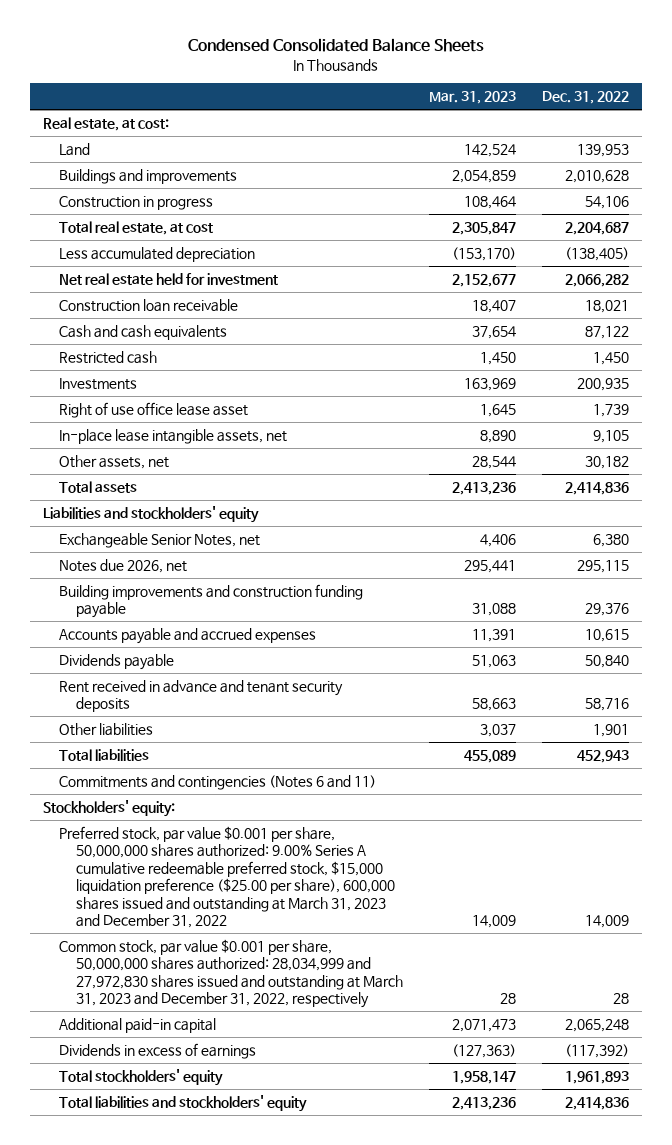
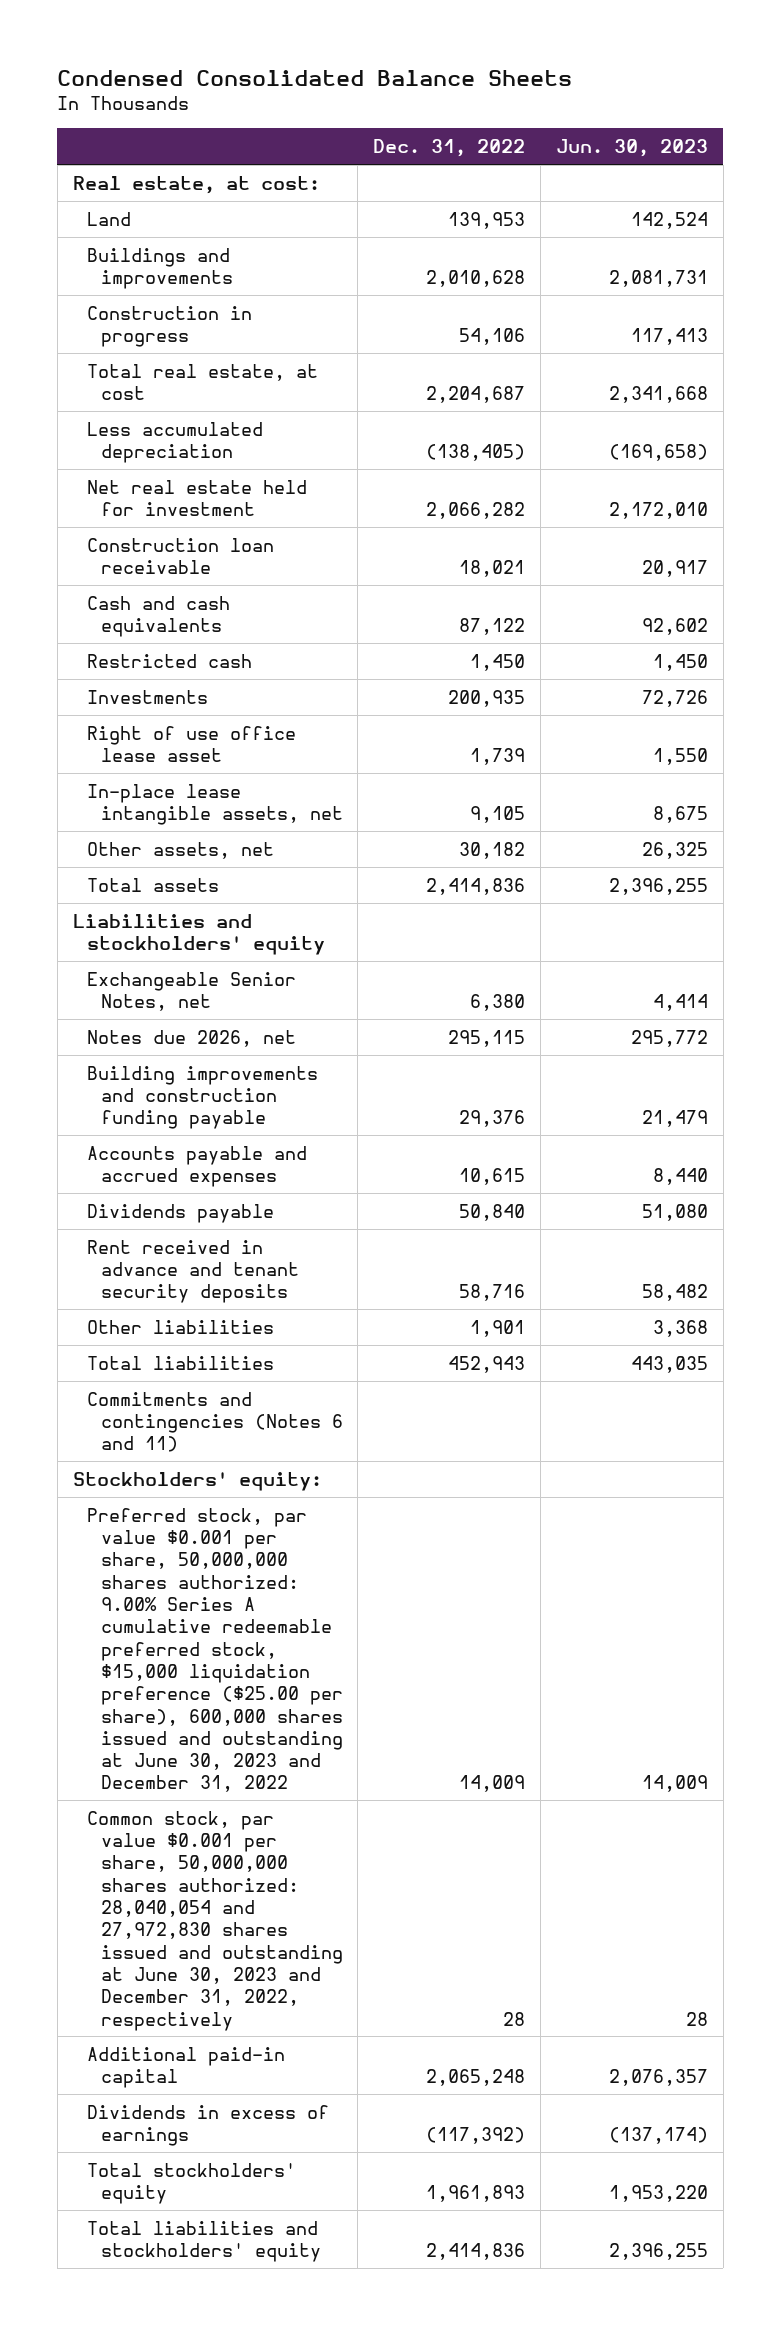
[428,91,516,105] Mar. 31, 2023 -> none
none -> [555,139,708,158] Jun. 30, 2023
[59,825,395,929] Preferred stock, par value $0.001 per share, 50,000,000 shares authorized: 9.00% Series A cumulative redeemable preferred stock, $15,000 liquidation preference ($25.00 per share), 600,000 shares issued and outstanding at March 31, 2023 and December 31, 2022 -> [86,1507,343,1793] Preferred stock, par value $0.001 per share, 50,000,000 shares authorized: 9.00% Series A cumulative redeemable preferred stock, $15,000 liquidation preference ($25.00 per share), 600,000 shares issued and outstanding at June 30, 2023 and December 31, 2022
[59,938,403,1009] Common stock, par value $0.001 per share, 50,000,000 shares authorized: 28,034,999 and 27,972,830 shares issued and outstanding at March 31, 2023 and December 31, 2022, respectively -> [86,1810,343,2031] Common stock, par value $0.001 per share, 50,000,000 shares authorized: 28,040,054 and 27,972,830 shares issued and outstanding at June 30, 2023 and December 31, 2022, respectively

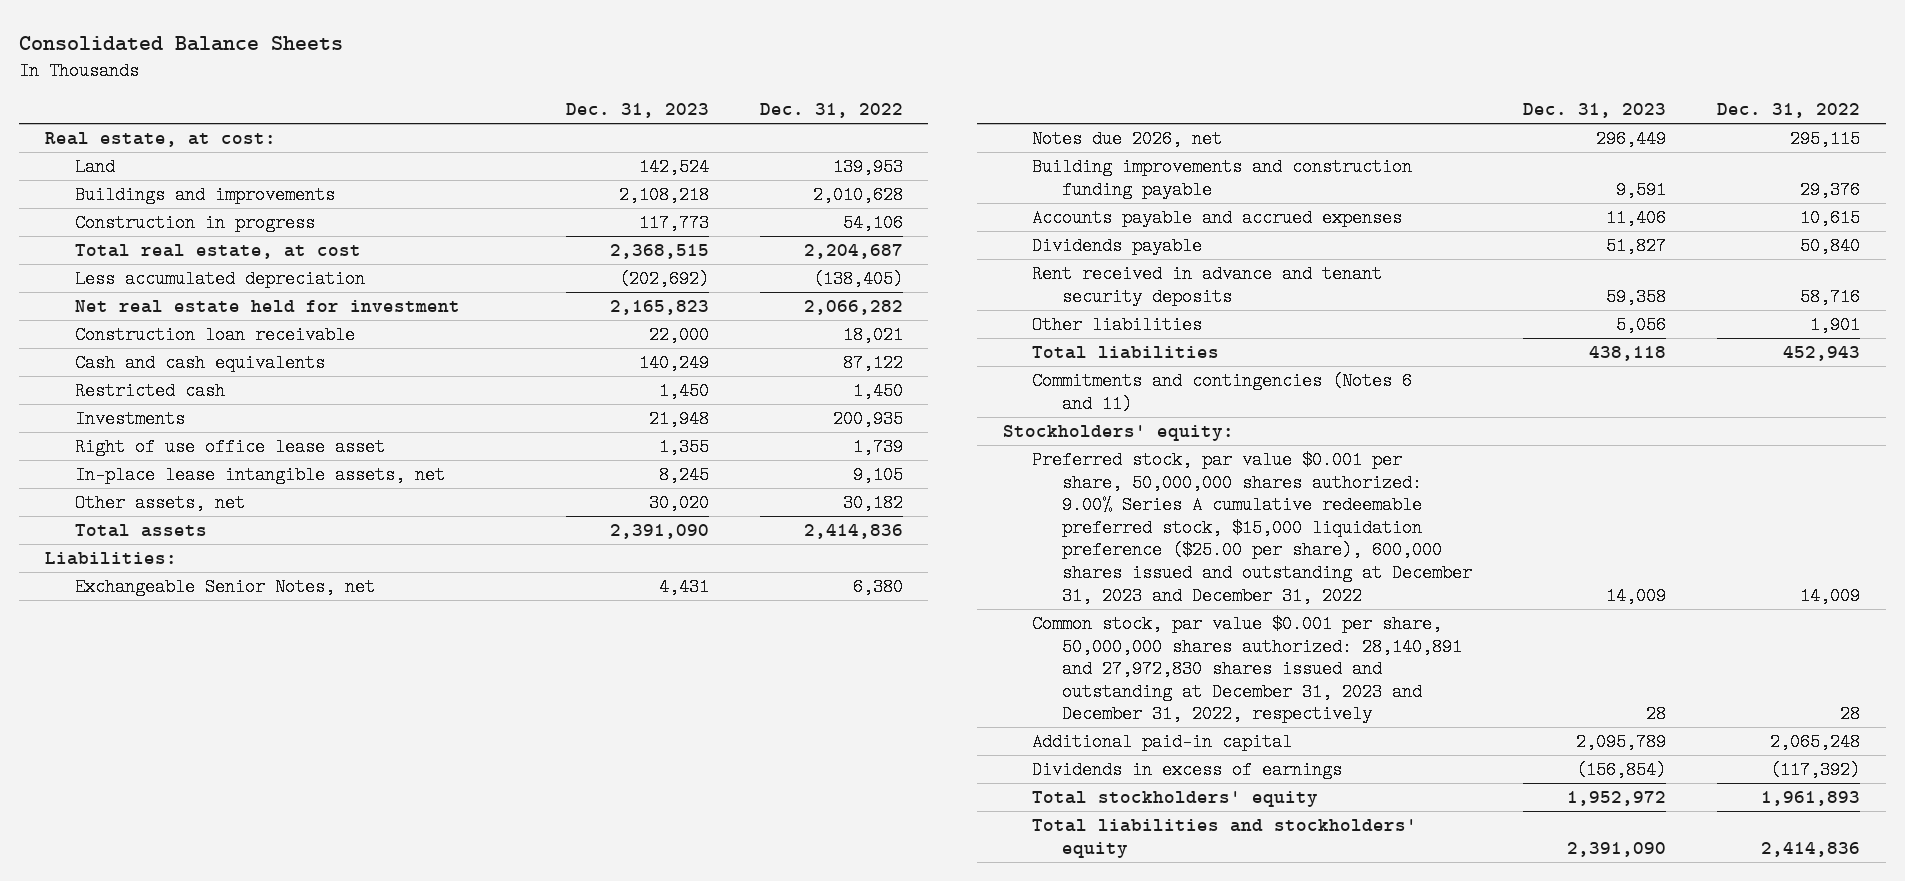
[57,69,573,86] Condensed Consolidated Balance Sheets -> [19,35,344,51] Consolidated Balance Sheets
[555,139,708,158] Jun. 30, 2023 -> none
none -> [565,103,709,119] Dec. 31, 2023
[72,913,325,956] Liabilities and stockholders' equity -> none
none -> [44,551,177,565] Liabilities:
[86,1507,343,1793] Preferred stock, par value $0.001 per share, 50,000,000 shares authorized: 9.00% Series A cumulative redeemable preferred stock, $15,000 liquidation preference ($25.00 per share), 600,000 shares issued and outstanding at June 30, 2023 and December 31, 2022 -> [1032,450,1473,605] Preferred stock, par value $0.001 per share, 50,000,000 shares authorized: 9.00% Series A cumulative redeemable preferred stock, $15,000 liquidation preference ($25.00 per share), 600,000 shares issued and outstanding at December 31, 2023 and December 31, 2022
[86,1810,343,2031] Common stock, par value $0.001 per share, 50,000,000 shares authorized: 28,040,054 and 27,972,830 shares issued and outstanding at June 30, 2023 and December 31, 2022, respectively -> [1032,614,1463,724] Common stock, par value $0.001 per share, 50,000,000 shares authorized: 28,140,891 and 27,972,830 shares issued and outstanding at December 31, 2023 and December 31, 2022, respectively

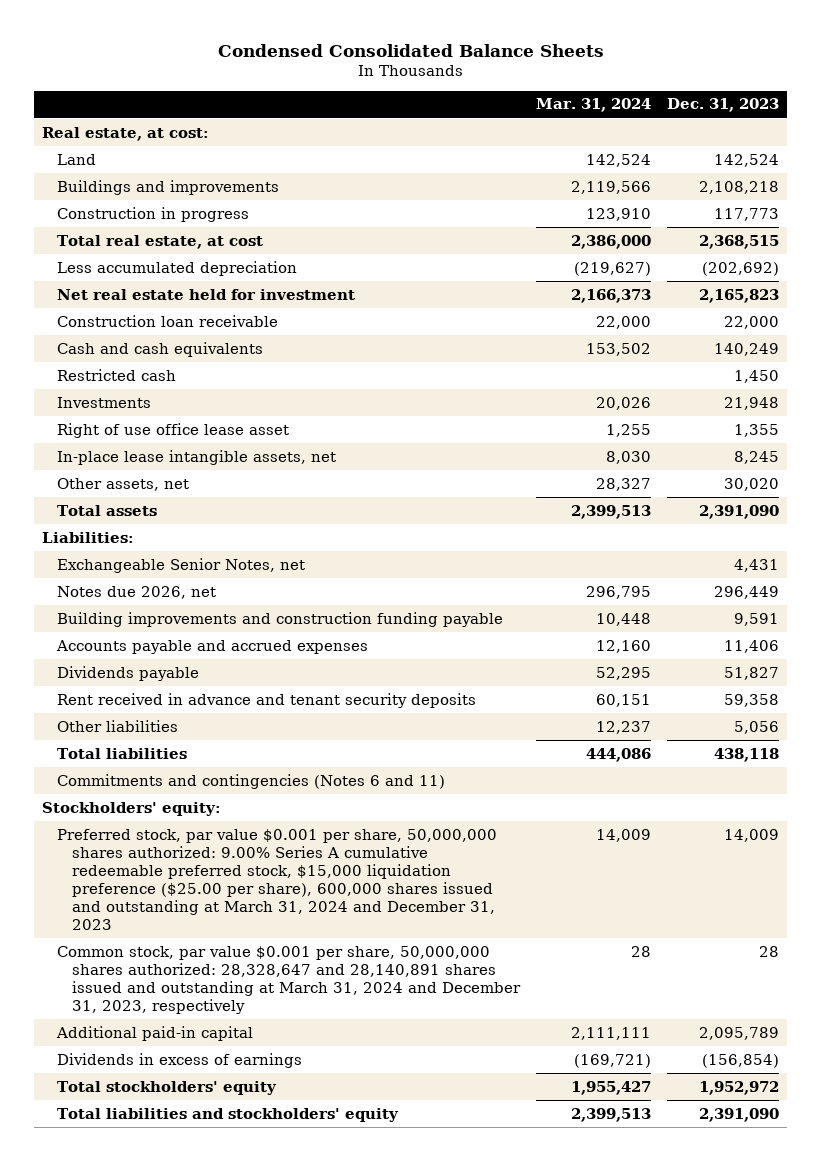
[19,35,344,51] Consolidated Balance Sheets -> [217,43,604,57] Condensed Consolidated Balance Sheets
[759,103,903,119] Dec. 31, 2022 -> none
none -> [536,98,652,113] Mar. 31, 2024
[1032,450,1473,605] Preferred stock, par value $0.001 per share, 50,000,000 shares authorized: 9.00% Series A cumulative redeemable preferred stock, $15,000 liquidation preference ($25.00 per share), 600,000 shares issued and outstanding at December 31, 2023 and December 31, 2022 -> [57,828,498,930] Preferred stock, par value $0.001 per share, 50,000,000 shares authorized: 9.00% Series A cumulative redeemable preferred stock, $15,000 liquidation preference ($25.00 per share), 600,000 shares issued and outstanding at March 31, 2024 and December 31, 2023
[1032,614,1463,724] Common stock, par value $0.001 per share, 50,000,000 shares authorized: 28,140,891 and 27,972,830 shares issued and outstanding at December 31, 2023 and December 31, 2022, respectively -> [57,945,521,1014] Common stock, par value $0.001 per share, 50,000,000 shares authorized: 28,328,647 and 28,140,891 shares issued and outstanding at March 31, 2024 and December 31, 2023, respectively

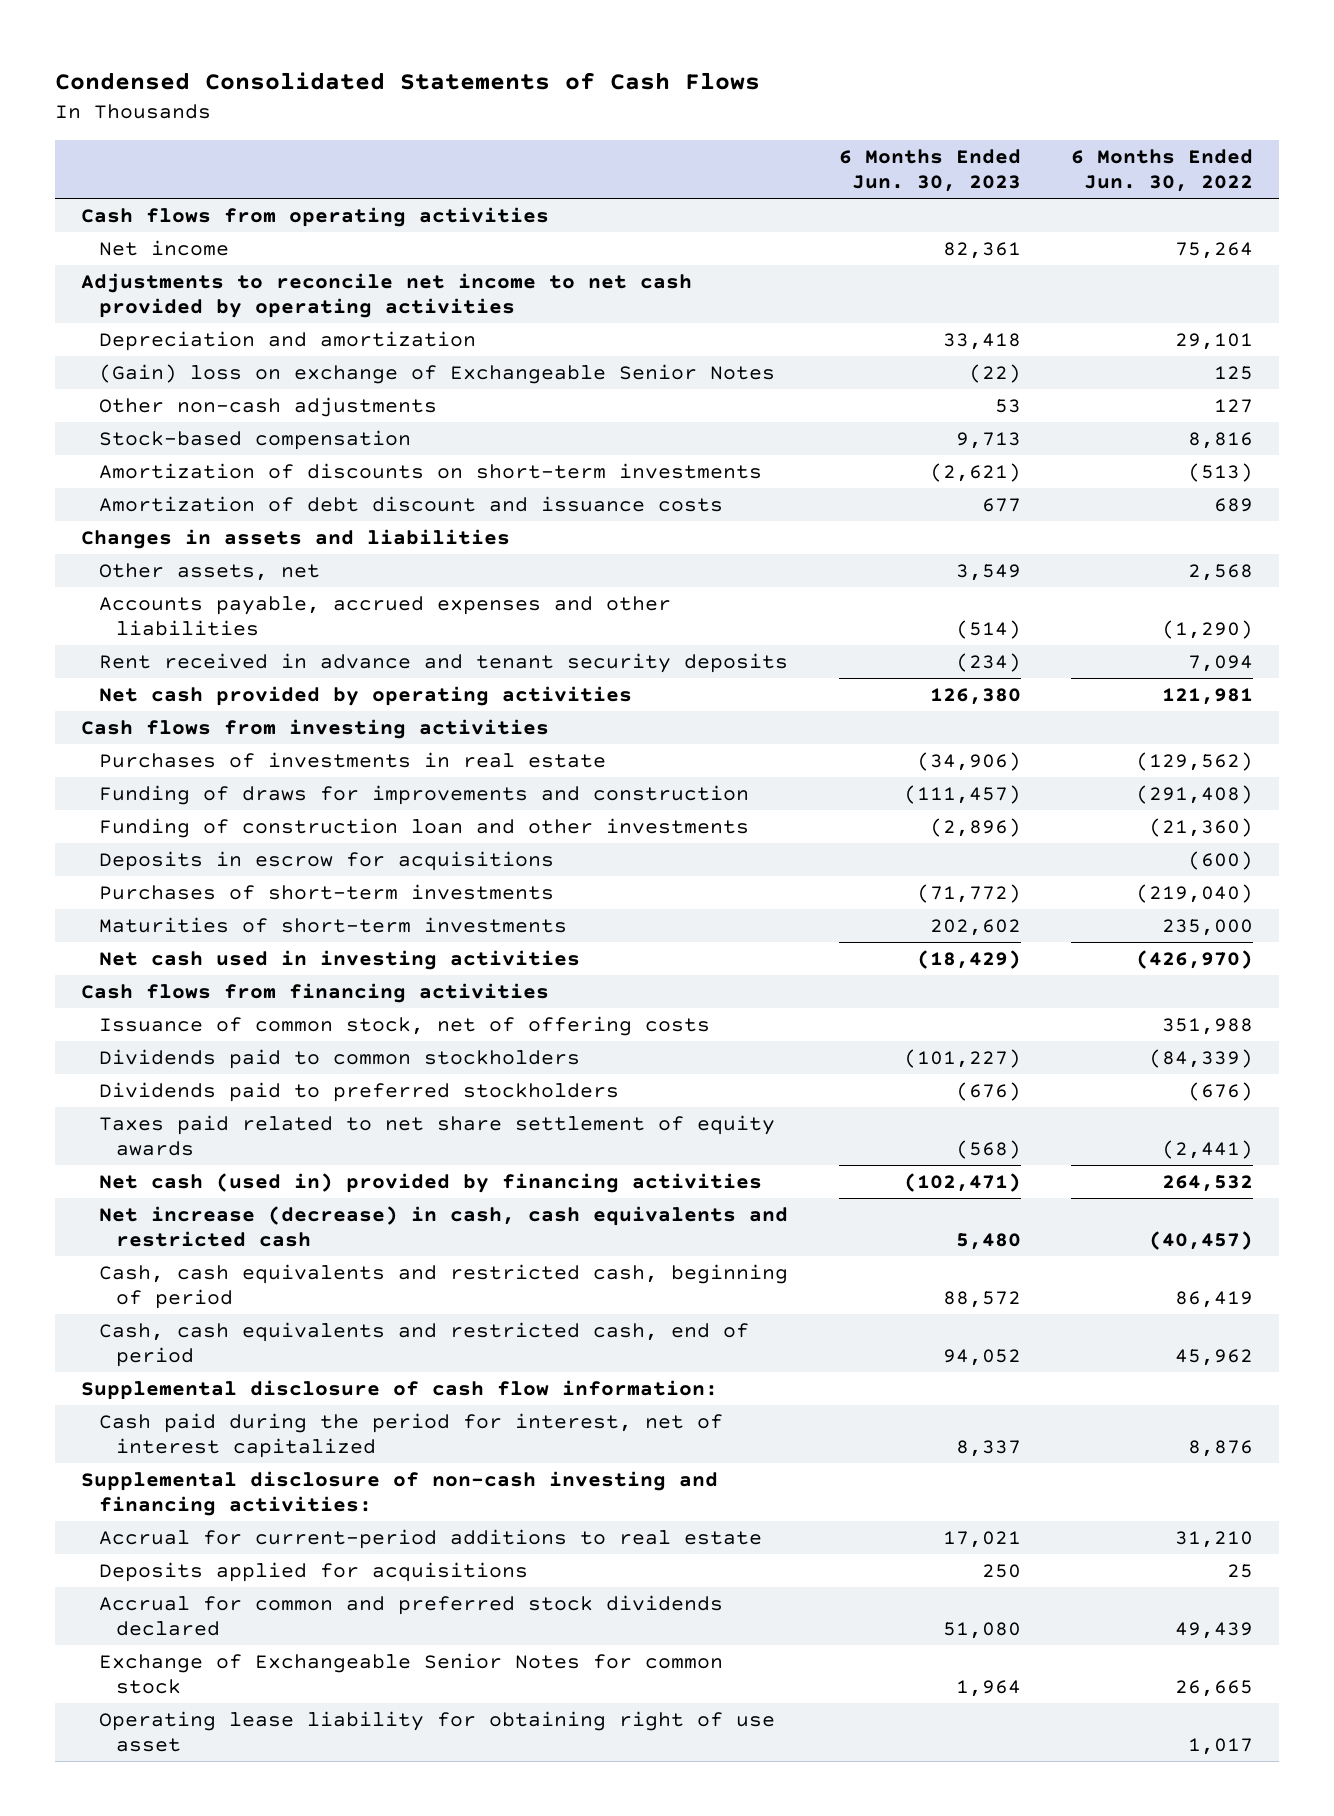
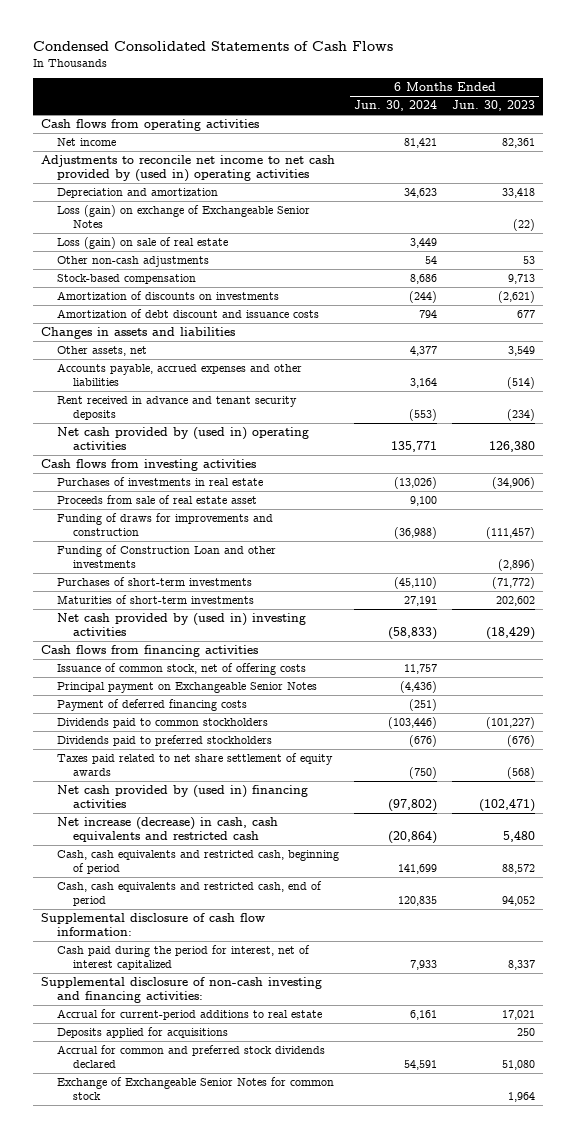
[1071,149,1254,193] 6 Months Ended Jun. 30, 2022 -> none
none -> [354,100,438,112] Jun. 30, 2024
[80,273,692,319] Adjustments to reconcile net income to net cash provided by operating activities -> [40,154,335,183] Adjustments to reconcile net income to net cash provided by (used in) operating activities
[98,364,775,385] (Gain) loss on exchange of Exchangeable Senior Notes -> [56,204,310,229] Loss (gain) on exchange of Exchangeable Senior Notes
none -> [56,236,228,249] Loss (gain) on sale of real estate
[98,463,762,480] Amortization of discounts on short-term investments -> [56,290,279,300] Amortization of discounts on investments
[98,686,632,707] Net cash provided by operating activities -> [56,426,309,451] Net cash provided by (used in) operating activities
none -> [56,494,257,504] Proceeds from sale of real estate asset
[98,851,554,872] Deposits in escrow for acquisitions -> none
[98,818,749,839] Funding of construction loan and other investments -> [56,544,276,569] Funding of Construction Loan and other investments
[98,950,580,971] Net cash used in investing activities -> [56,612,306,637] Net cash provided by (used in) investing activities
none -> [56,681,317,693] Principal payment on Exchangeable Senior Notes
none -> [56,698,247,711] Payment of deferred financing costs
[98,1173,762,1194] Net cash (used in) provided by financing activities -> [56,784,308,809] Net cash provided by (used in) financing activities
[98,1711,775,1753] Operating lease liability for obtaining right of use asset -> none

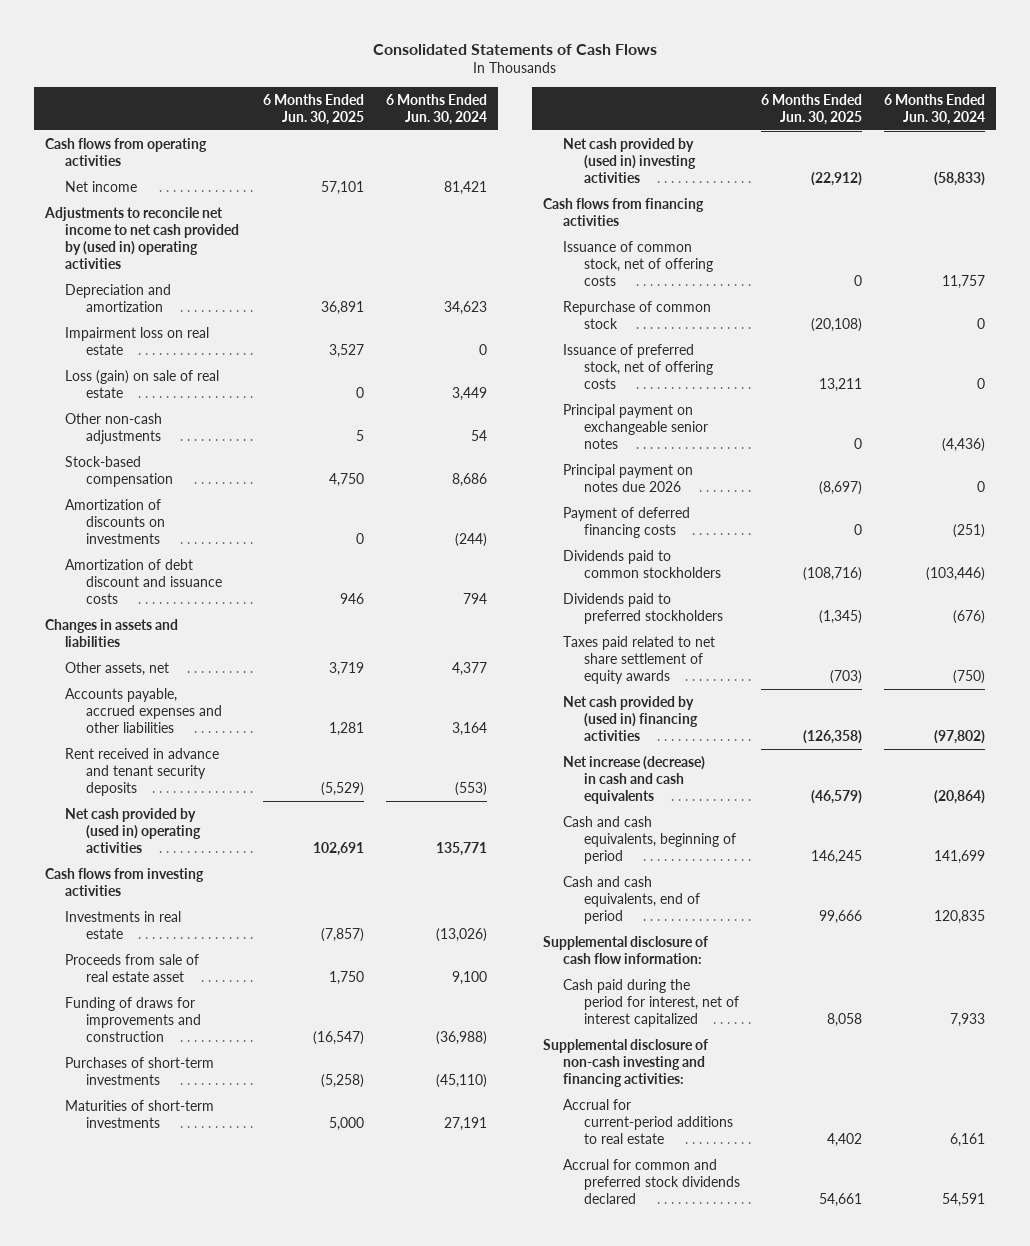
[33,41,394,52] Condensed Consolidated Statements of Cash Flows -> [373,44,658,56] Consolidated Statements of Cash Flows
[452,100,536,112] Jun. 30, 2023 -> none
none -> [263,93,365,125] 6 Months Ended Jun. 30, 2025
[56,204,310,229] Loss (gain) on exchange of Exchangeable Senior Notes -> none
none -> [65,326,210,355] Impairment loss on real estate
[56,476,263,486] Purchases of investments in real estate -> [65,910,182,939] Investments in real estate
[56,544,276,569] Funding of Construction Loan and other investments -> none
none -> [563,300,712,329] Repurchase of common stock
none -> [563,343,713,390] Issuance of preferred stock, net of offering costs
[56,681,317,693] Principal payment on Exchangeable Senior Notes -> [563,403,708,450] Principal payment on exchangeable senior notes
none -> [563,463,694,492] Principal payment on notes due 2026
[56,816,278,843] Net increase (decrease) in cash, cash equivalents and restricted cash -> [563,755,706,805] Net increase (decrease) in cash and cash equivalents
[56,849,339,875] Cash, cash equivalents and restricted cash, beginning of period -> [563,815,736,865] Cash and cash equivalents, beginning of period
[56,880,322,907] Cash, cash equivalents and restricted cash, end of period -> [563,875,700,925] Cash and cash equivalents, end of period
[56,1026,228,1038] Deposits applied for acquisitions -> none
[56,1076,334,1101] Exchange of Exchangeable Senior Notes for common stock -> none

